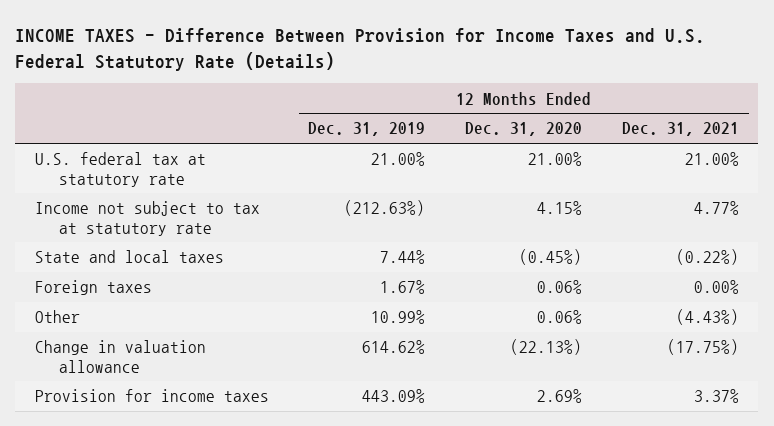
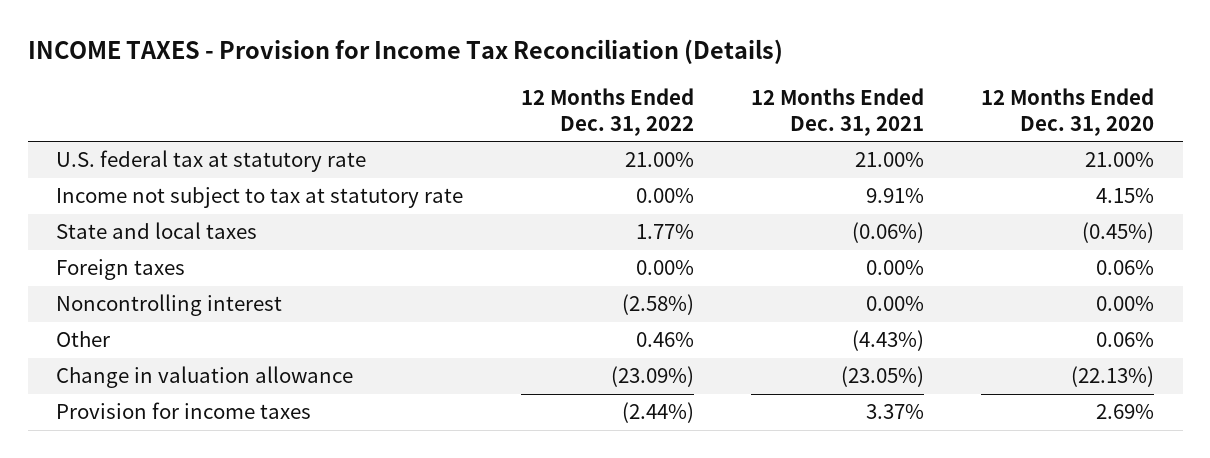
[15,27,706,71] INCOME TAXES - Difference Between Provision for Income Taxes and U.S. Federal Statutory Rate (Details) -> [27,39,783,65] INCOME TAXES - Provision for Income Tax Reconciliation (Details)
[308,122,426,137] Dec. 31, 2019 -> none
none -> [520,88,694,136] 12 Months Ended Dec. 31, 2022
[693,201,739,216] 4.77% -> [865,188,924,204] 9.91%
[675,249,739,266] (0.22%) -> [851,222,924,244] (0.06%)
none -> [56,294,283,317] Noncontrolling interest
[666,339,739,356] (17.75%) -> [840,366,924,388] (23.05%)

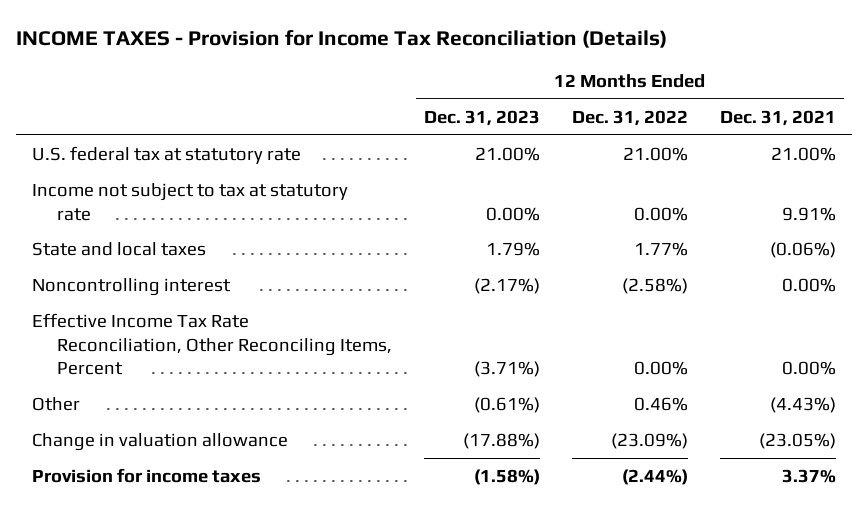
[981,88,1155,136] 12 Months Ended Dec. 31, 2020 -> none
none -> [424,109,541,126] Dec. 31, 2023
[56,259,186,281] Foreign taxes -> none
none -> [32,312,392,376] Effective Income Tax Rate Reconciliation, Other Reconciling Items, Percent

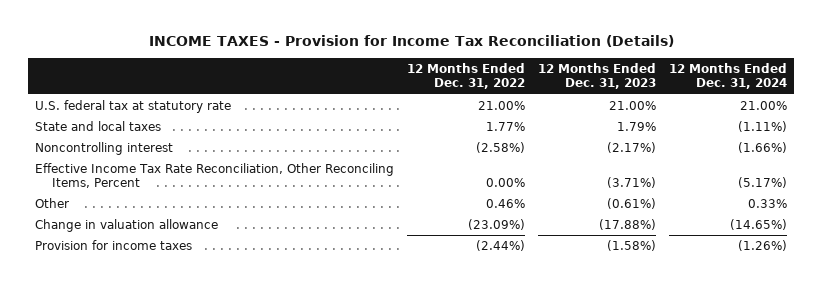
[720,109,837,126] Dec. 31, 2021 -> none
none -> [669,63,788,90] 12 Months Ended Dec. 31, 2024
[32,182,349,221] Income not subject to tax at statutory rate -> none

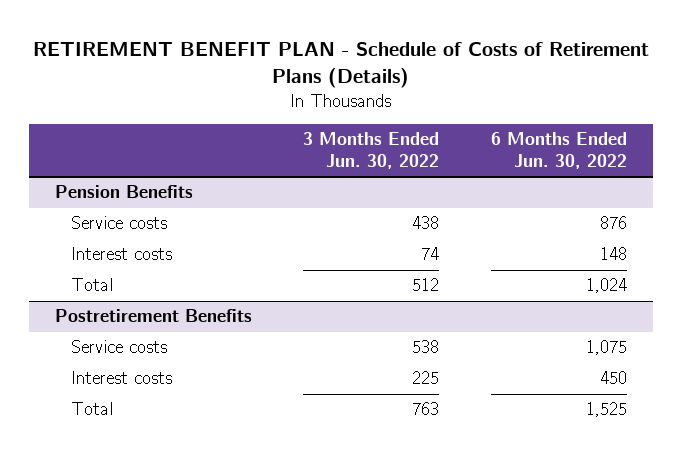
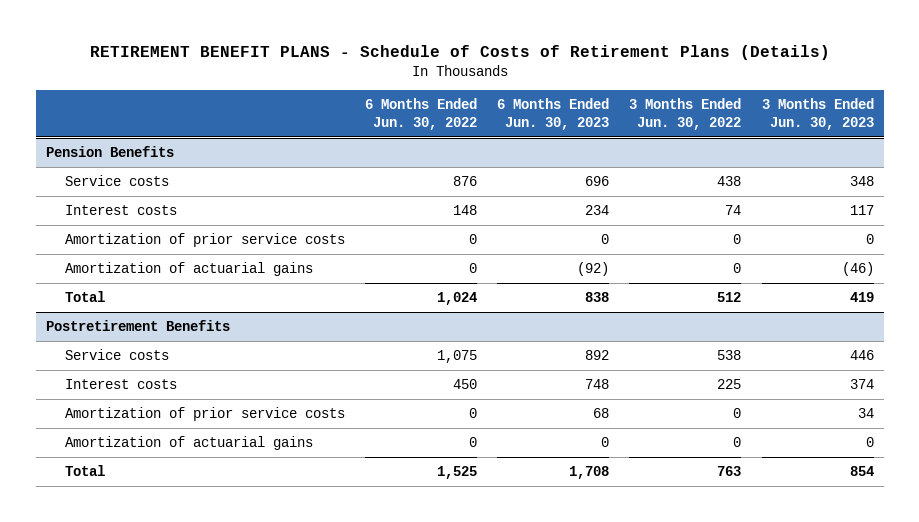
[32,42,649,89] RETIREMENT BENEFIT PLAN - Schedule of Costs of Retirement Plans (Details) -> [89,45,830,61] RETIREMENT BENEFIT PLANS - Schedule of Costs of Retirement Plans (Details)
none -> [497,98,610,131] 6 Months Ended Jun. 30, 2023
none -> [761,98,874,131] 3 Months Ended Jun. 30, 2023
none -> [64,233,345,248] Amortization of prior service costs
none -> [64,262,313,277] Amortization of actuarial gains
none -> [64,407,345,422] Amortization of prior service costs
none -> [64,436,313,451] Amortization of actuarial gains

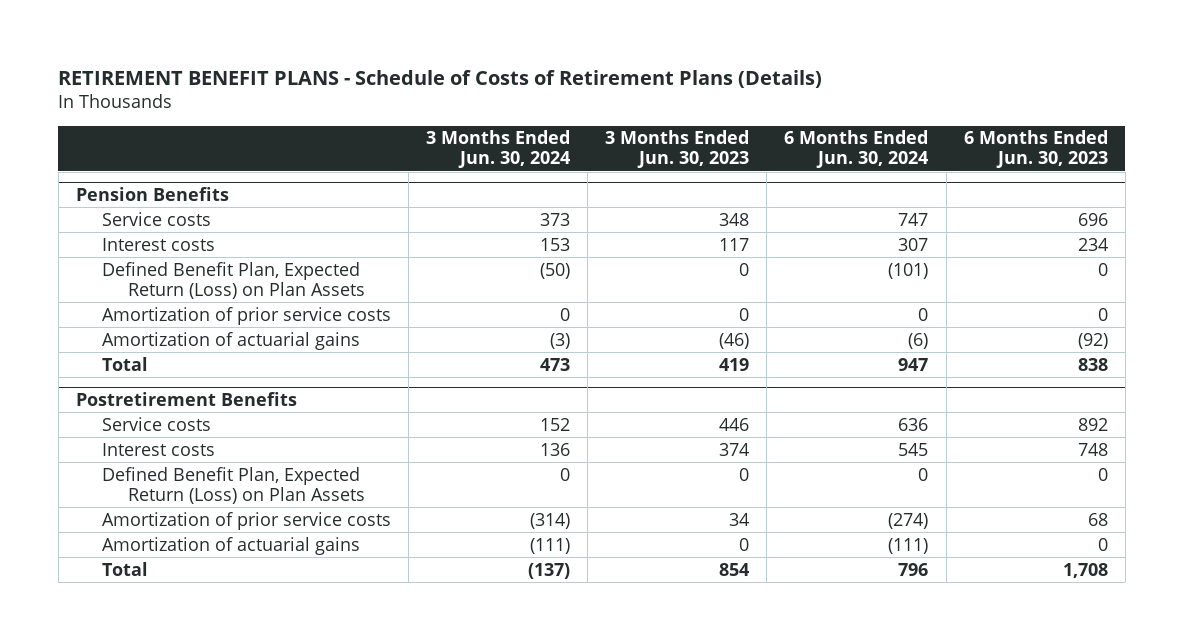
[365,98,478,131] 6 Months Ended Jun. 30, 2022 -> none
[629,98,742,131] 3 Months Ended Jun. 30, 2022 -> none
none -> [426,130,571,169] 3 Months Ended Jun. 30, 2024
none -> [784,130,929,169] 6 Months Ended Jun. 30, 2024
none -> [101,261,365,299] Defined Benefit Plan, Expected Return (Loss) on Plan Assets
none -> [101,466,365,504] Defined Benefit Plan, Expected Return (Loss) on Plan Assets

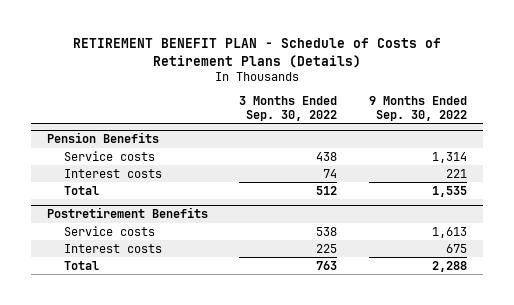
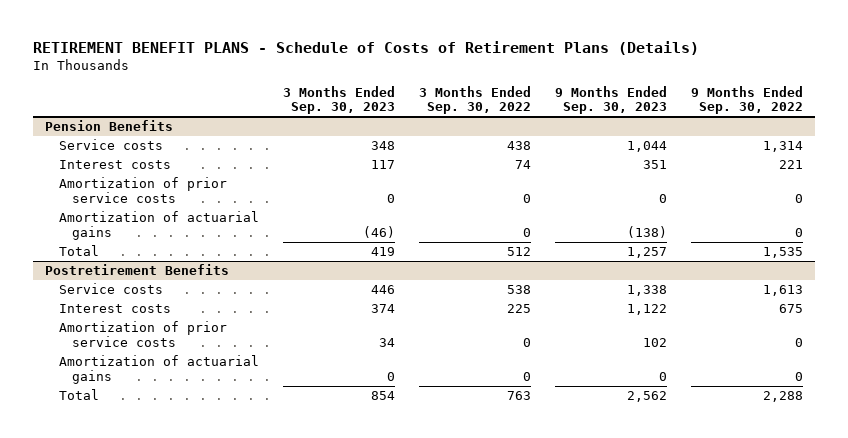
[72,38,441,68] RETIREMENT BENEFIT PLAN - Schedule of Costs of Retirement Plans (Details) -> [33,40,700,55] RETIREMENT BENEFIT PLANS - Schedule of Costs of Retirement Plans (Details)
none -> [282,85,395,115] 3 Months Ended Sep. 30, 2023
none -> [555,85,668,115] 9 Months Ended Sep. 30, 2023
none -> [58,177,227,203] Amortization of prior service costs
none -> [58,211,259,240] Amortization of actuarial gains
none -> [58,321,227,347] Amortization of prior service costs
none -> [58,355,259,384] Amortization of actuarial gains

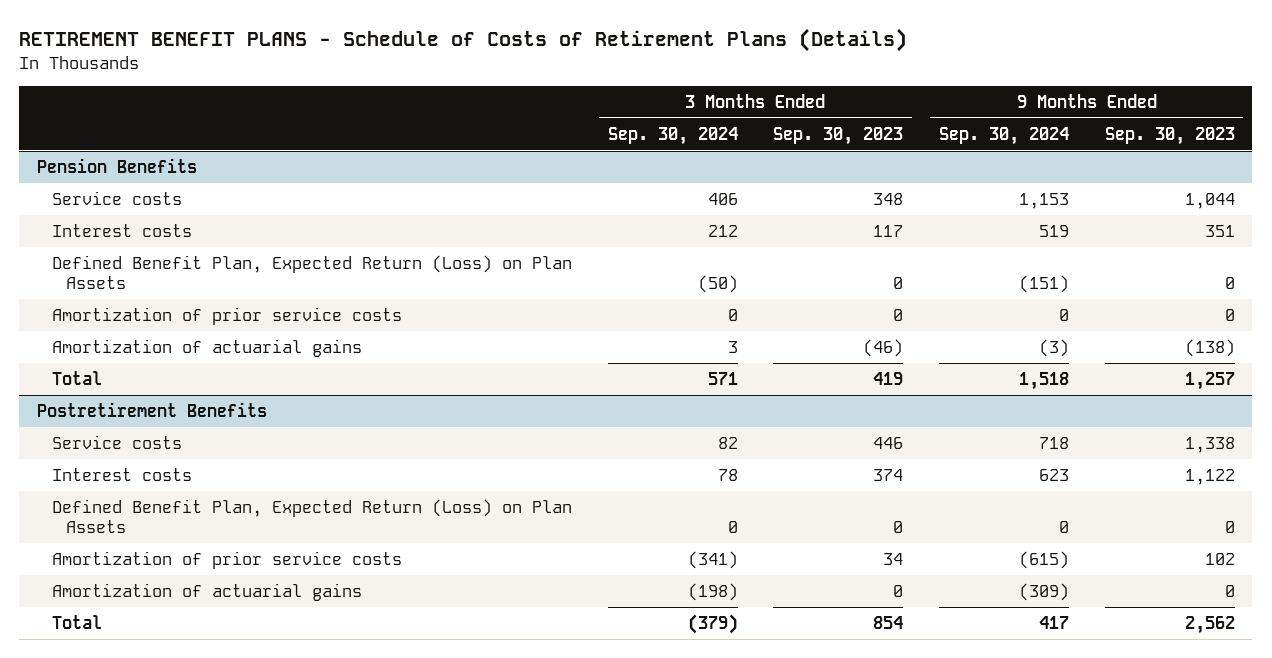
[418,85,531,115] 3 Months Ended Sep. 30, 2022 -> none
[691,85,804,115] 9 Months Ended Sep. 30, 2022 -> none
none -> [607,126,738,145] Sep. 30, 2024
none -> [938,126,1069,145] Sep. 30, 2024
none -> [51,254,572,289] Defined Benefit Plan, Expected Return (Loss) on Plan Assets
none -> [51,498,572,533] Defined Benefit Plan, Expected Return (Loss) on Plan Assets

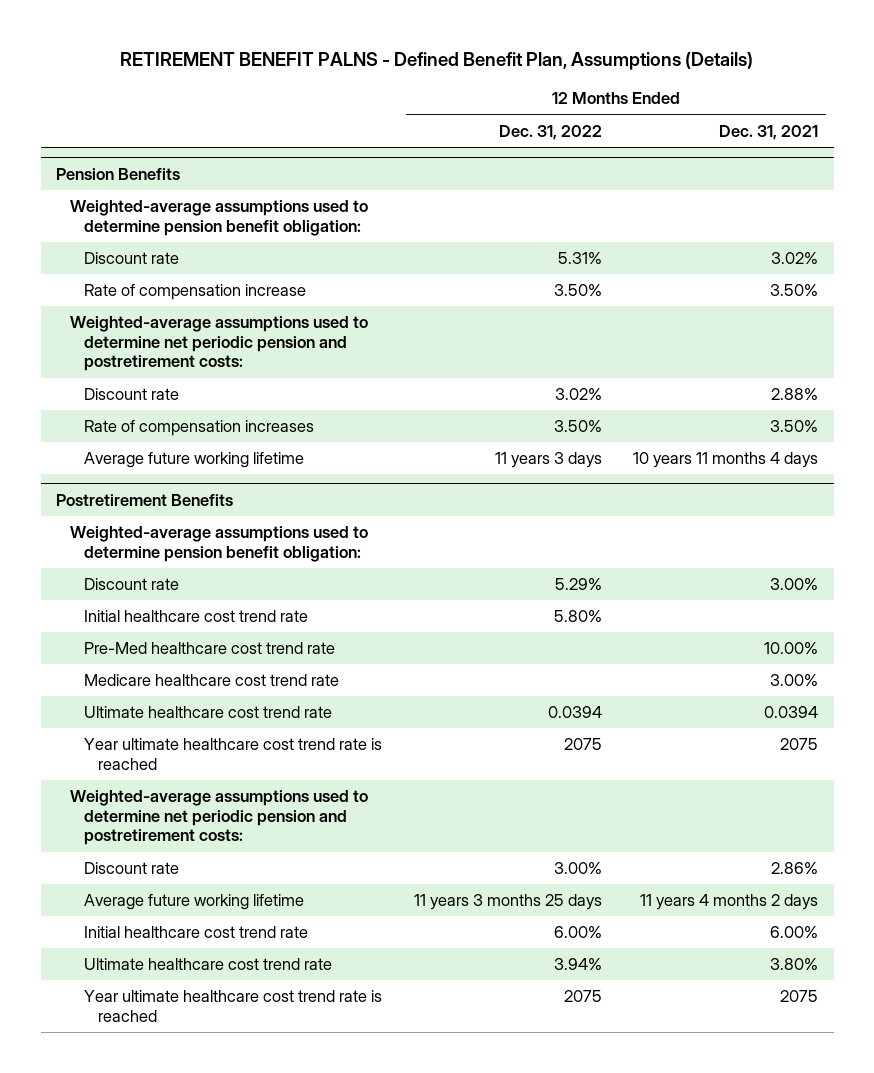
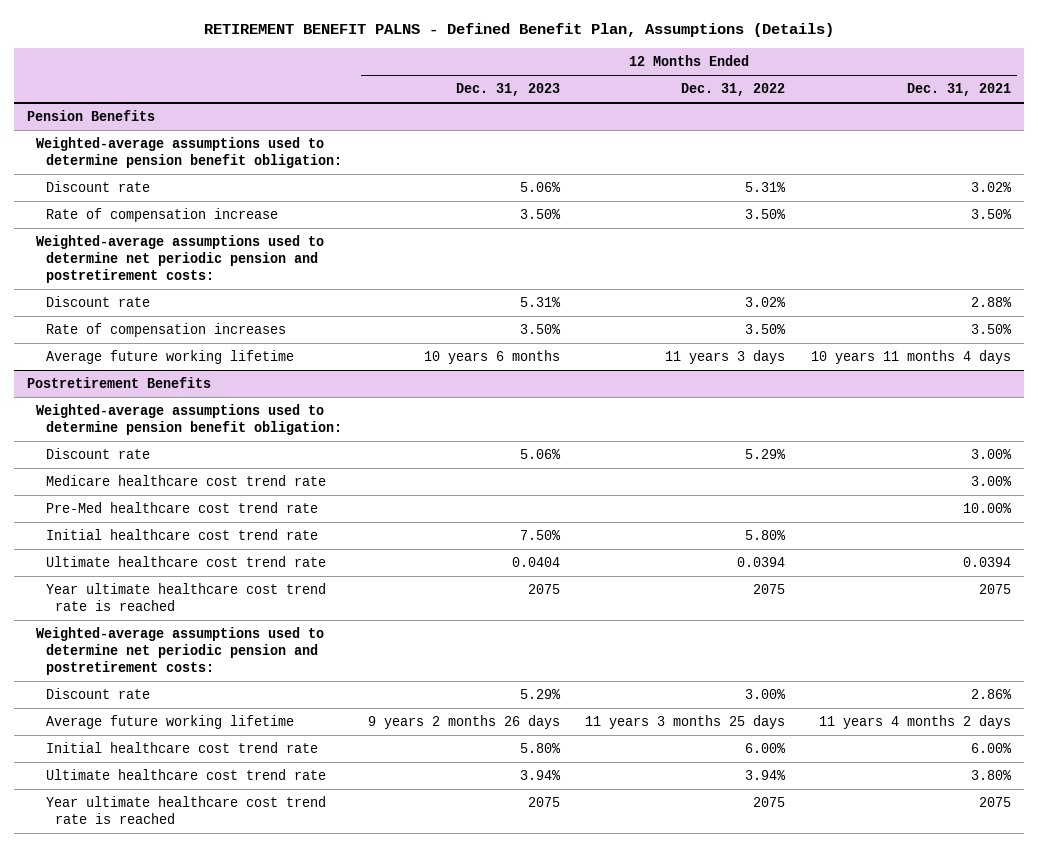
none -> [455,83,560,97] Dec. 31, 2023
[84,642,336,655] Pre-Med healthcare cost trend rate -> [45,502,318,514] Pre-Med healthcare cost trend rate
[84,610,309,623] Initial healthcare cost trend rate -> [45,529,318,541] Initial healthcare cost trend rate

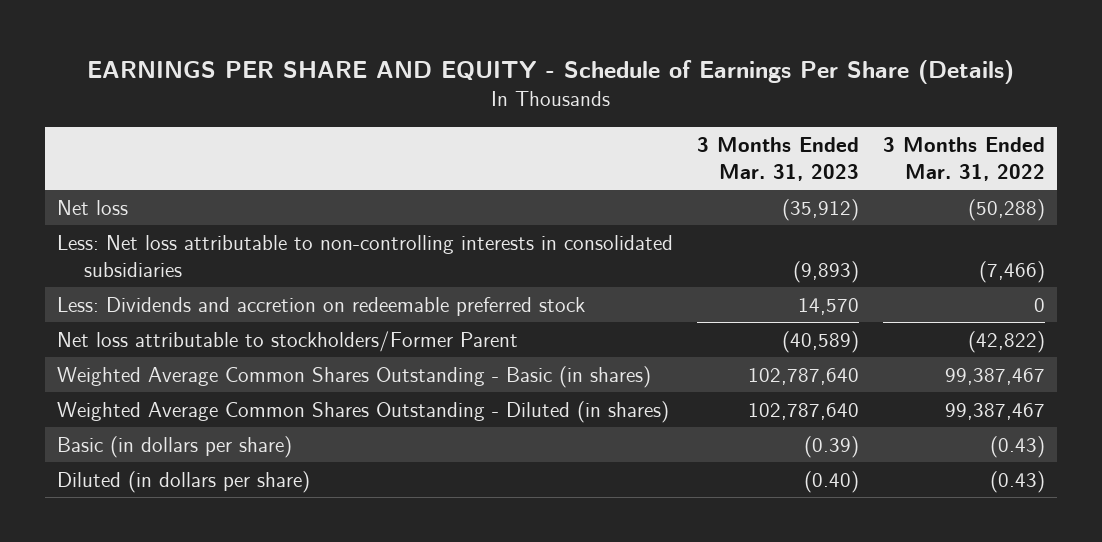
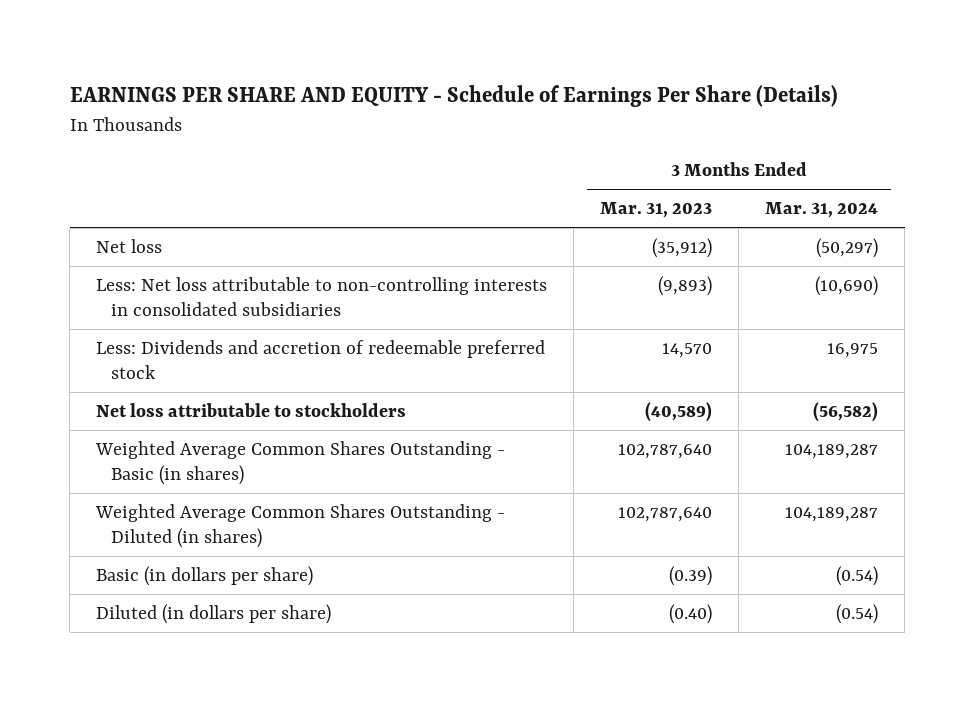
[882,136,1045,181] 3 Months Ended Mar. 31, 2022 -> none
none -> [765,202,879,219] Mar. 31, 2024
[57,296,586,316] Less: Dividends and accretion on redeemable preferred stock -> [96,339,546,380] Less: Dividends and accretion of redeemable preferred stock
[57,330,519,352] Net loss attributable to stockholders/Former Parent -> [96,402,407,417] Net loss attributable to stockholders

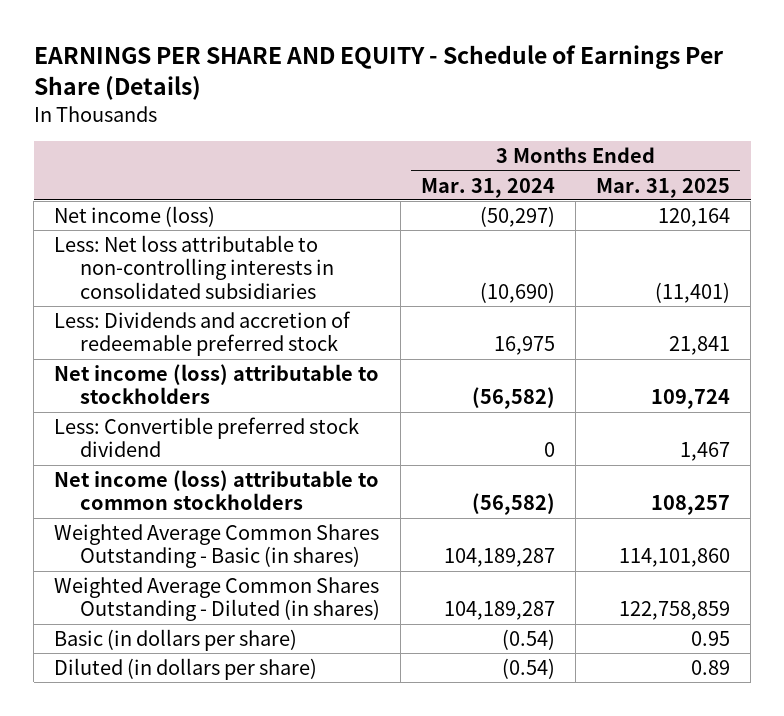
[600,202,713,219] Mar. 31, 2023 -> none
none -> [596,177,731,198] Mar. 31, 2025
[96,238,163,253] Net loss -> [54,205,216,227] Net income (loss)
[96,402,407,417] Net loss attributable to stockholders -> [54,363,380,405] Net income (loss) attributable to stockholders
none -> [54,416,360,458] Less: Convertible preferred stock dividend
none -> [54,469,380,511] Net income (loss) attributable to common stockholders

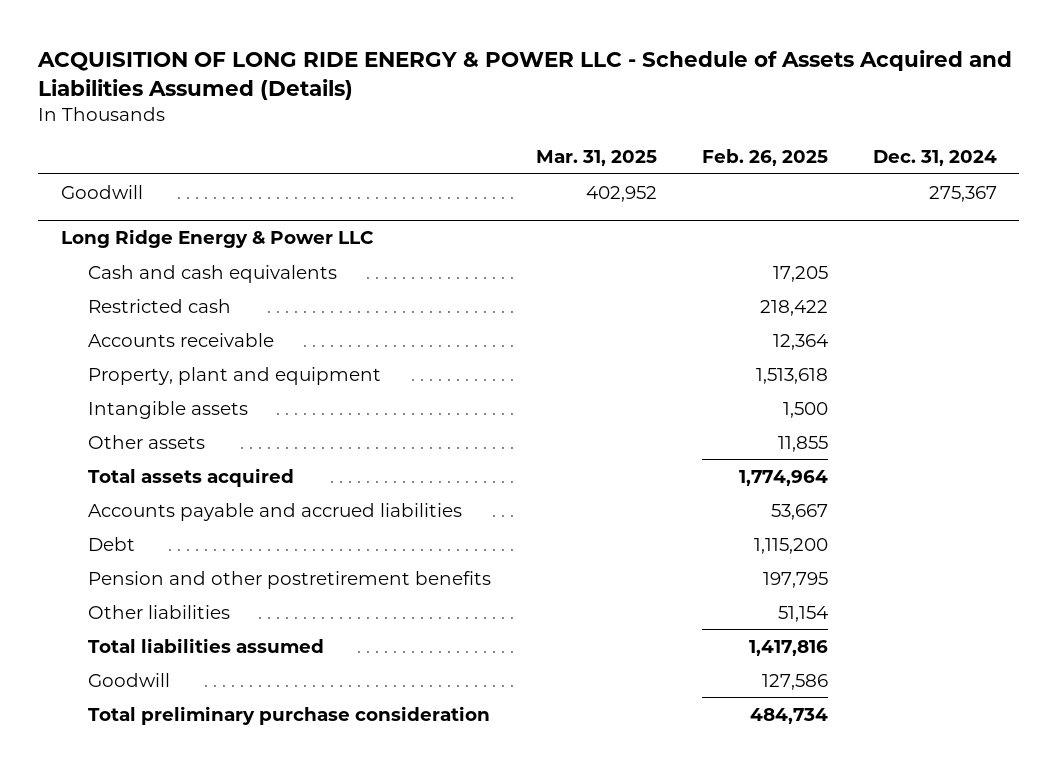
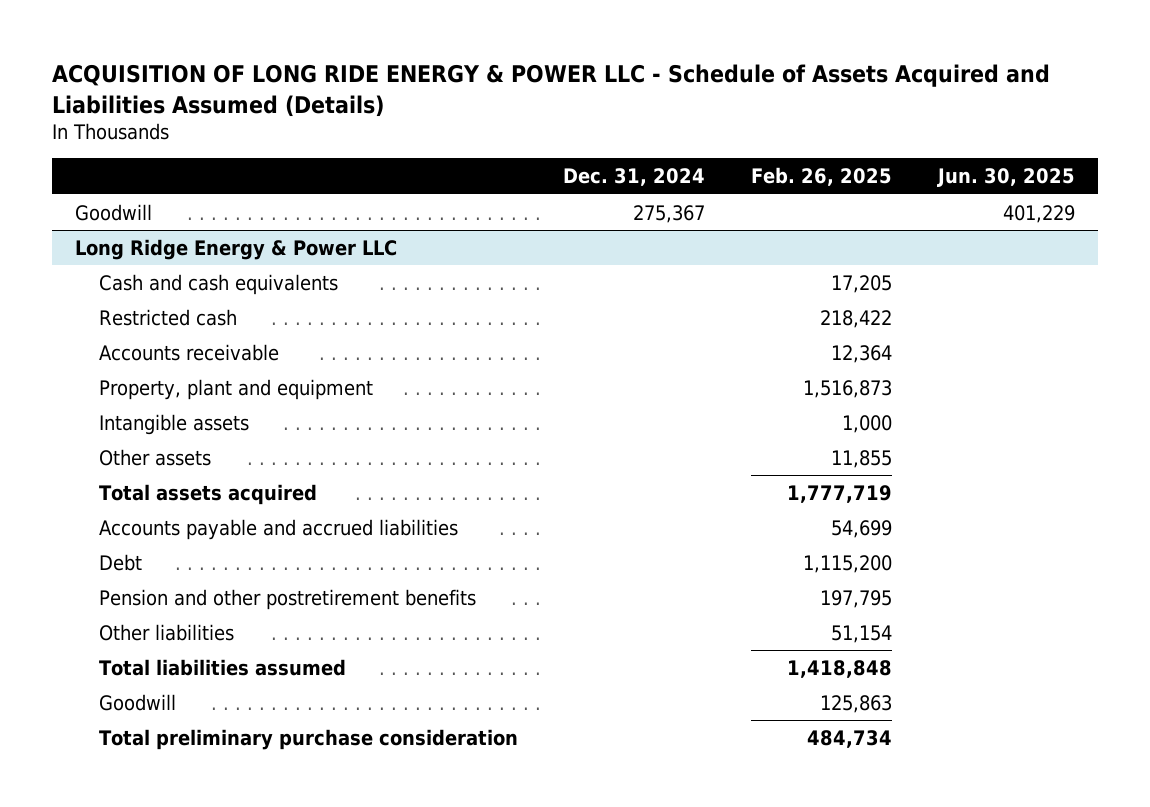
[535,150,657,167] Mar. 31, 2025 -> none
none -> [936,168,1075,188] Jun. 30, 2025
[755,367,828,384] 1,513,618 -> [803,379,893,398] 1,516,873
[782,401,828,418] 1,500 -> [842,414,893,433] 1,000
[738,469,828,486] 1,774,964 -> [787,484,893,503] 1,777,719
[770,503,828,520] 53,667 -> [831,519,893,538] 54,699
[748,639,828,656] 1,417,816 -> [787,659,893,678] 1,418,848
[761,673,828,690] 127,586 -> [820,694,893,713] 125,863

